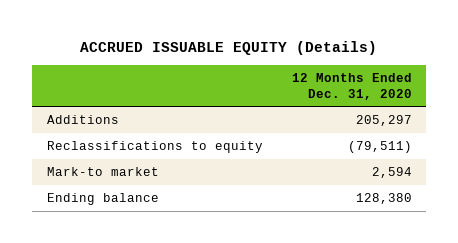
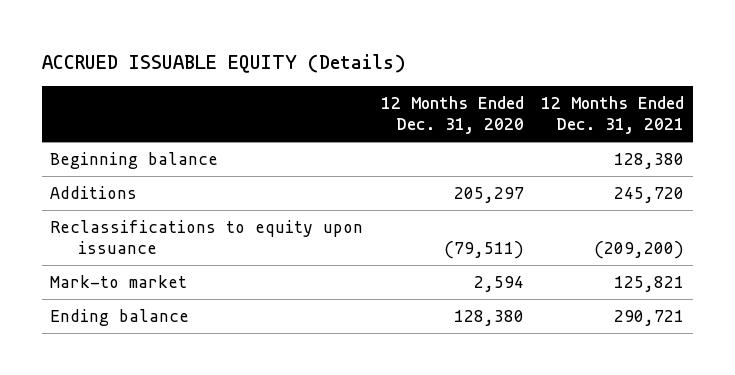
none -> [541,95,685,135] 12 Months Ended Dec. 31, 2021
none -> [50,151,219,169] Beginning balance
[46,140,263,153] Reclassifications to equity -> [50,219,364,255] Reclassifications to equity upon issuance

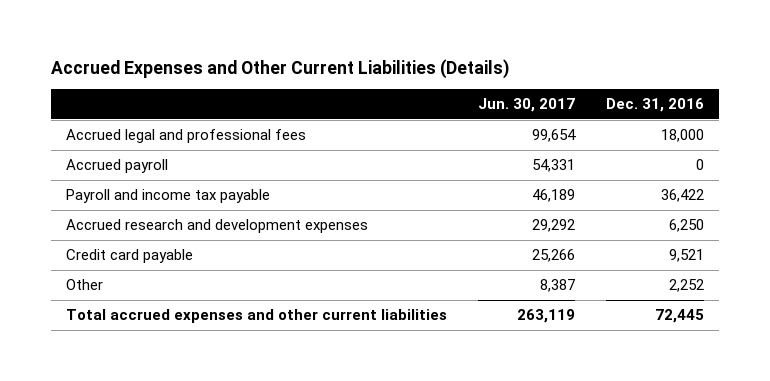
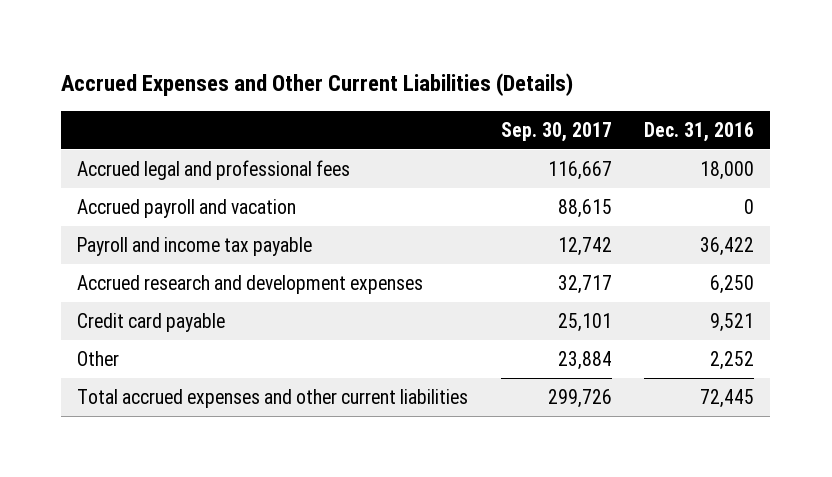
[477,98,575,113] Jun. 30, 2017 -> none
none -> [500,121,612,142] Sep. 30, 2017
[66,159,169,174] Accrued payroll -> [77,198,297,218] Accrued payroll and vacation

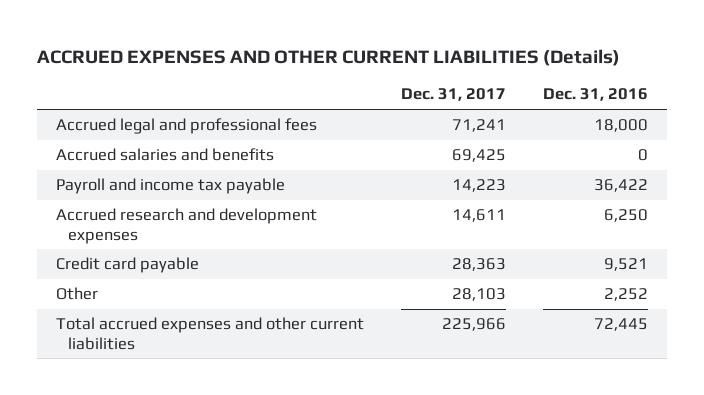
[61,73,574,97] Accrued Expenses and Other Current Liabilities (Details) -> [37,48,621,66] ACCRUED EXPENSES AND OTHER CURRENT LIABILITIES (Details)
[500,121,612,142] Sep. 30, 2017 -> none
none -> [400,88,506,102] Dec. 31, 2017
[77,198,297,218] Accrued payroll and vacation -> none
none -> [55,148,274,162] Accrued salaries and benefits

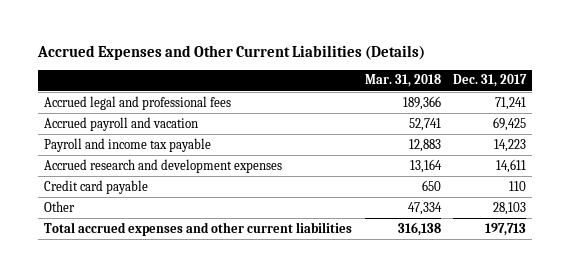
[37,48,621,66] ACCRUED EXPENSES AND OTHER CURRENT LIABILITIES (Details) -> [36,45,425,61] Accrued Expenses and Other Current Liabilities (Details)
[543,88,649,102] Dec. 31, 2016 -> none
none -> [364,74,441,88] Mar. 31, 2018
[55,148,274,162] Accrued salaries and benefits -> [44,116,199,131] Accrued payroll and vacation
[451,258,506,272] 28,363 -> [509,180,527,191] 110
[441,318,506,332] 225,966 -> [485,222,527,236] 197,713

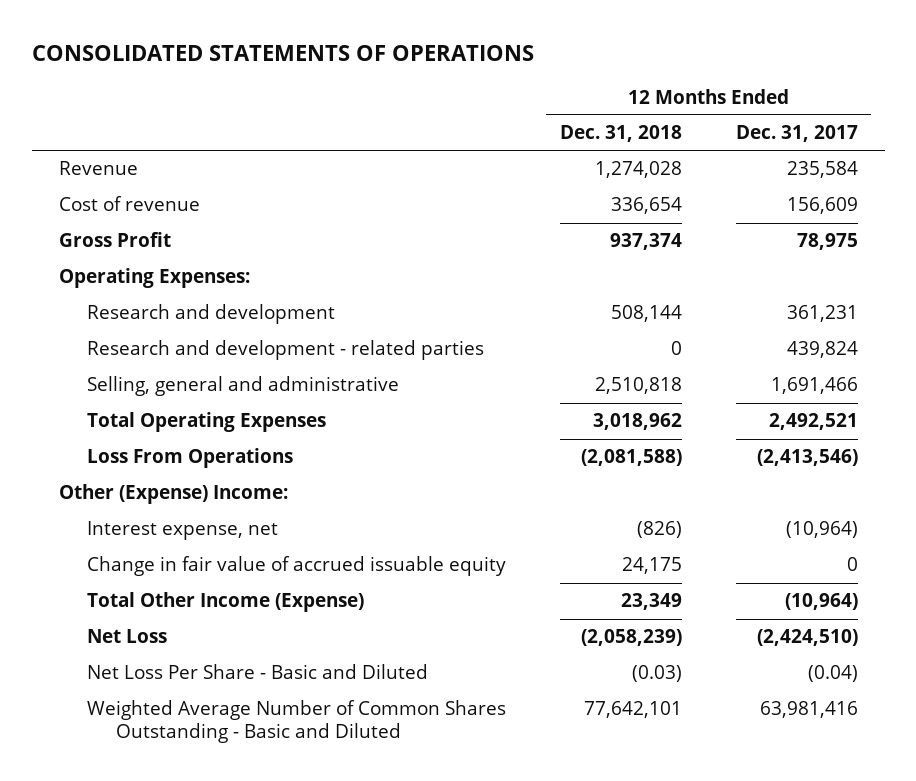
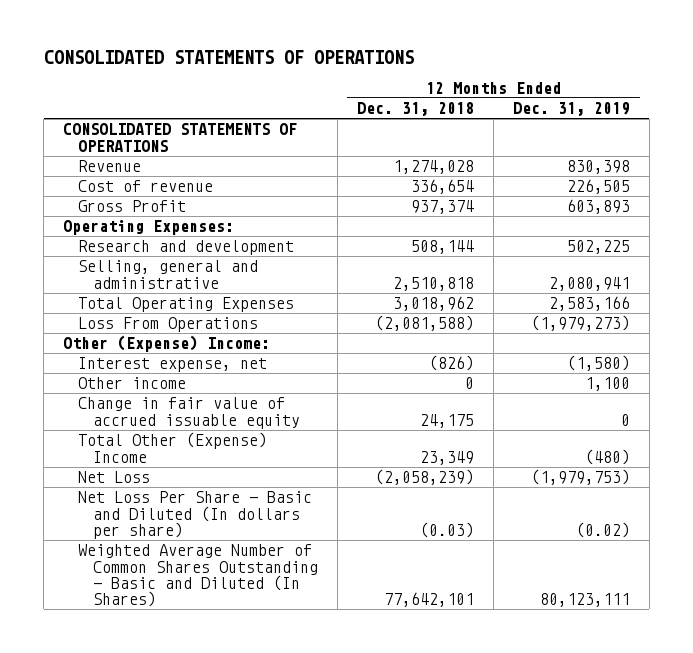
[735,125,858,143] Dec. 31, 2017 -> none
none -> [512,102,630,117] Dec. 31, 2019
none -> [63,123,298,152] CONSOLIDATED STATEMENTS OF OPERATIONS
[87,340,485,361] Research and development - related parties -> none
none -> [78,377,187,390] Other income
[87,592,365,613] Total Other Income (Expense) -> [78,432,268,463] Total Other (Expense) Income
[87,664,429,680] Net Loss Per Share - Basic and Diluted -> [78,491,313,540] Net Loss Per Share - Basic and Diluted (In dollars per share)
[87,700,507,743] Weighted Average Number of Common Shares Outstanding - Basic and Diluted -> [78,544,319,608] Weighted Average Number of Common Shares Outstanding - Basic and Diluted (In Shares)

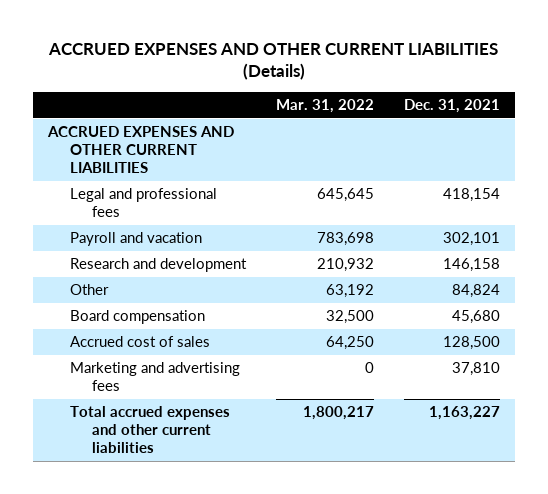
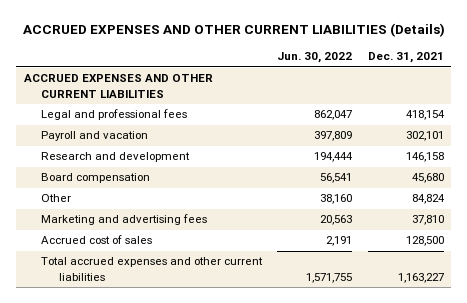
[275,98,374,113] Mar. 31, 2022 -> none
none -> [277,52,353,64] Jun. 30, 2022
[69,284,109,296] Other -> [41,194,72,203] Other
[69,336,210,348] Accrued cost of sales -> [41,235,153,245] Accrued cost of sales

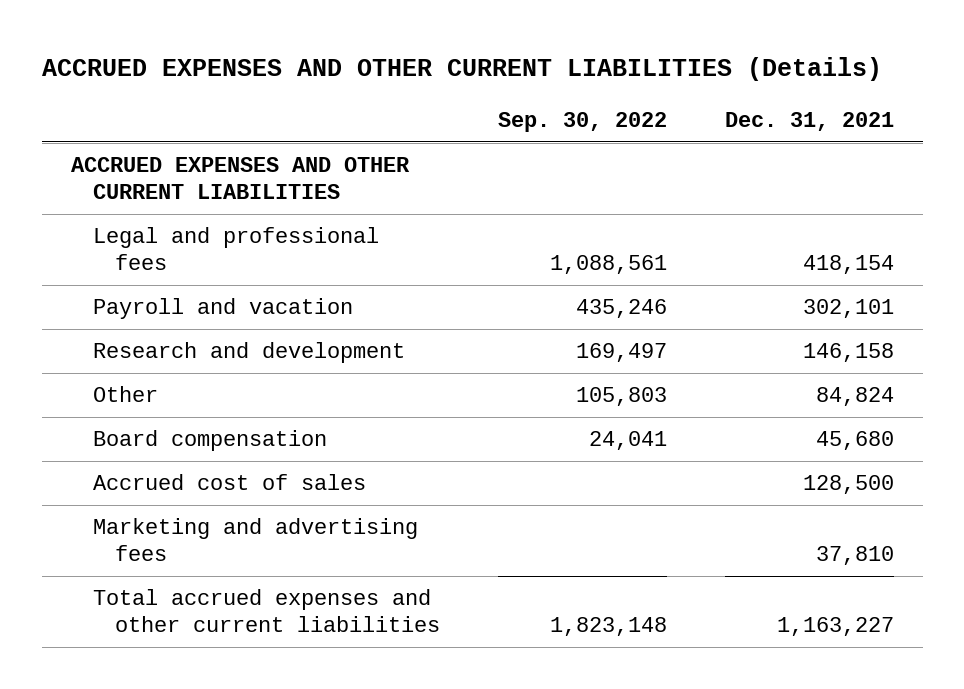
[277,52,353,64] Jun. 30, 2022 -> none
none -> [497,111,667,132] Sep. 30, 2022
[41,173,151,184] Board compensation -> [92,430,327,452] Board compensation
[41,214,208,226] Marketing and advertising fees -> [92,518,418,562] Marketing and advertising fees

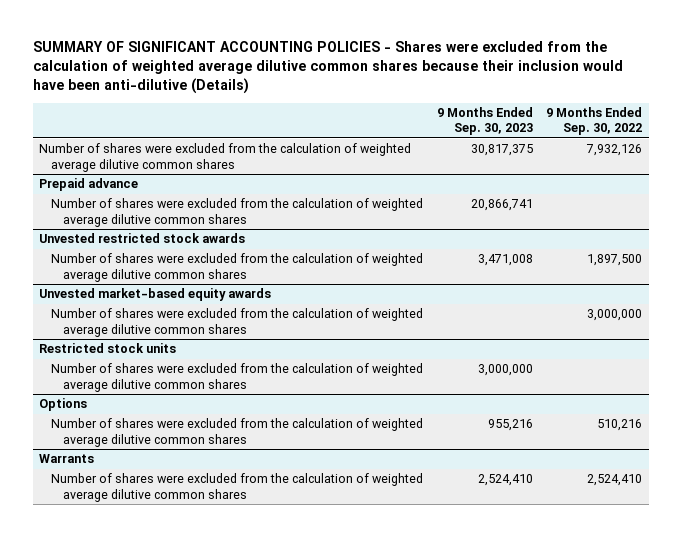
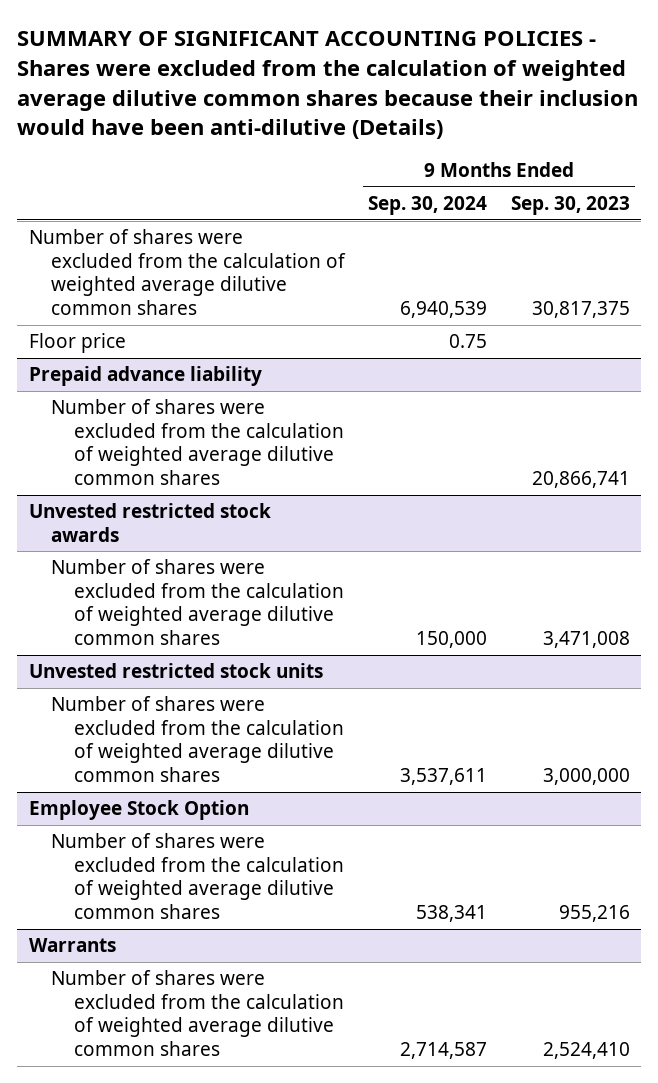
[545,106,642,136] 9 Months Ended Sep. 30, 2022 -> none
none -> [368,196,488,216] Sep. 30, 2024
none -> [28,333,126,354] Floor price
[39,178,139,192] Prepaid advance -> [28,366,262,387] Prepaid advance liability
[39,288,272,302] Unvested market-based equity awards -> none
[51,308,424,337] Number of shares were excluded from the calculation of weighted average dilutive common shares -> none
[39,343,177,354] Restricted stock units -> [28,663,323,679] Unvested restricted stock units
[39,398,88,412] Options -> [28,800,249,821] Employee Stock Option

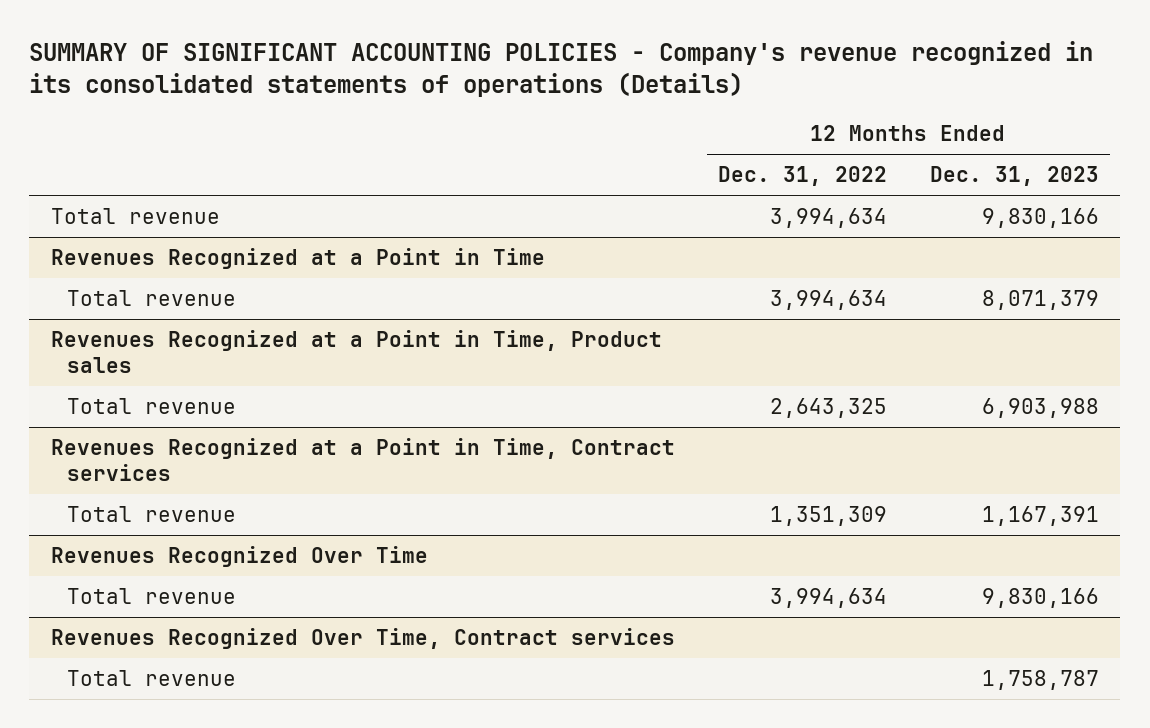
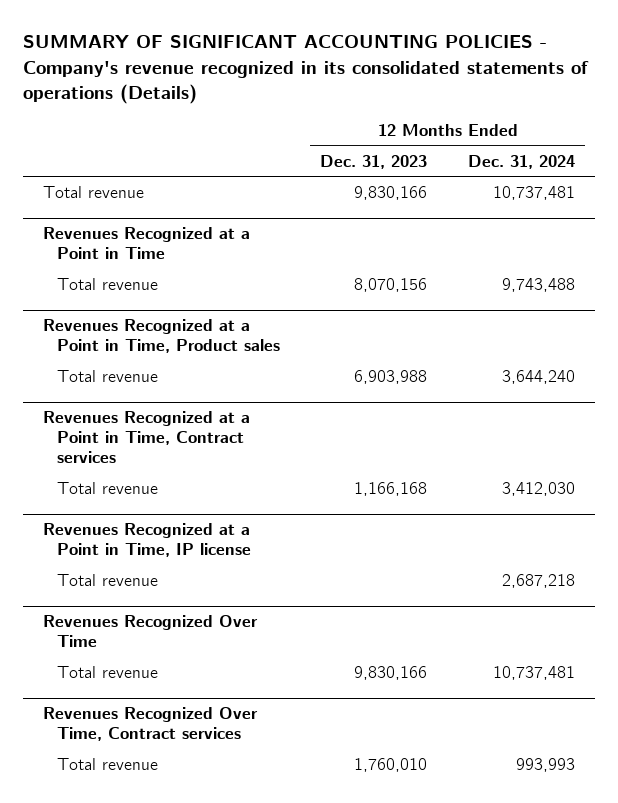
[717,166,887,187] Dec. 31, 2022 -> none
none -> [467,154,575,169] Dec. 31, 2024
[981,289,1099,310] 8,071,379 -> [354,277,428,292] 8,070,156
[981,505,1099,526] 1,167,391 -> [354,481,428,496] 1,166,168
none -> [43,522,252,557] Revenues Recognized at a Point in Time, IP license
none -> [57,573,159,586] Total revenue
[981,669,1099,690] 1,758,787 -> [354,757,428,772] 1,760,010

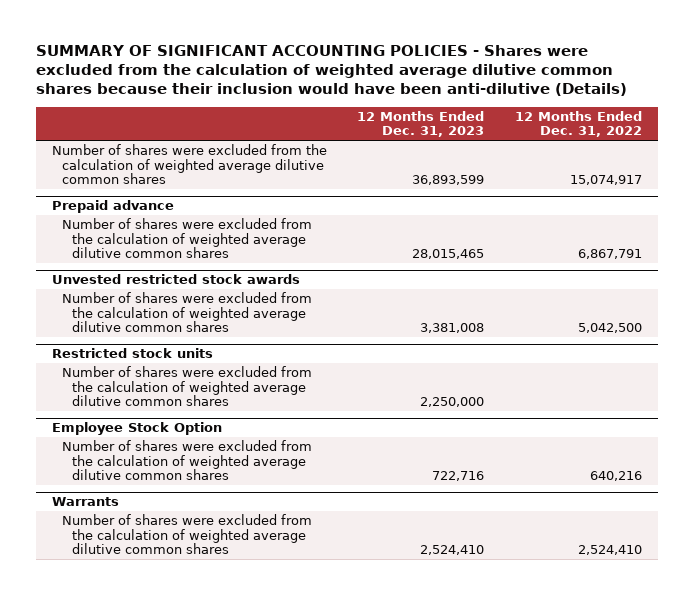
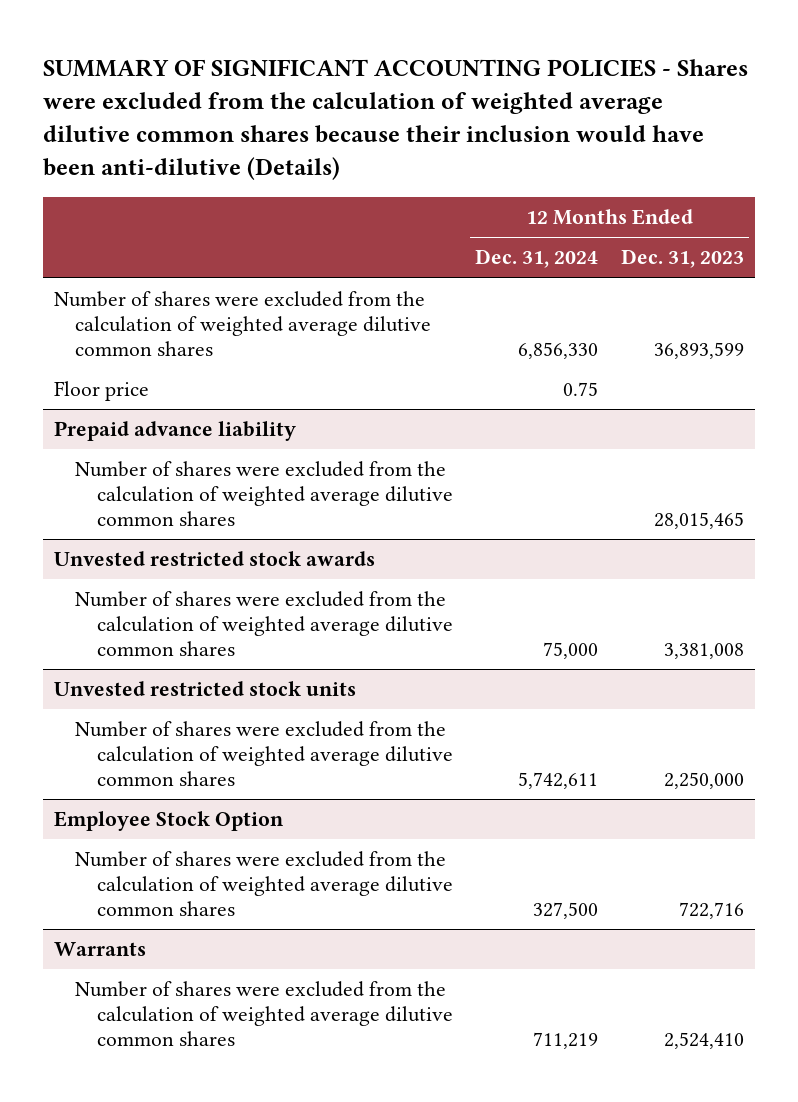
[515,110,643,138] 12 Months Ended Dec. 31, 2022 -> none
none -> [475,249,599,269] Dec. 31, 2024
none -> [53,381,149,402] Floor price
[51,200,174,214] Prepaid advance -> [53,421,296,442] Prepaid advance liability
[51,348,213,359] Restricted stock units -> [53,681,356,697] Unvested restricted stock units

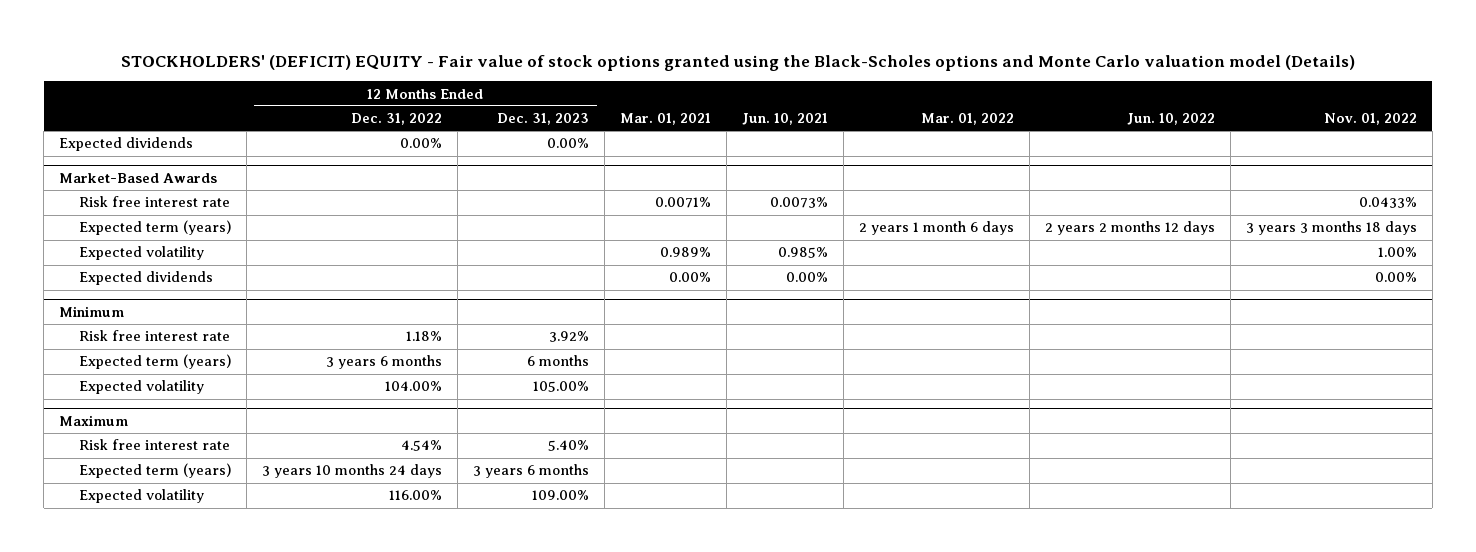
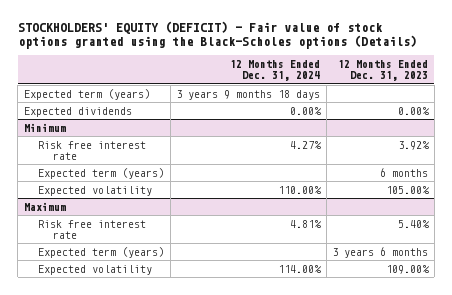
[120,54,1355,71] STOCKHOLDERS' (DEFICIT) EQUITY - Fair value of stock options granted using the Black-Scholes options and Monte Carlo valuation model (Details) -> [17,20,417,50] STOCKHOLDERS' EQUITY (DEFICIT) - Fair value of stock options granted using the Black-Scholes options (Details)
[350,113,442,126] Dec. 31, 2022 -> none
[619,113,711,126] Mar. 01, 2021 -> none
[741,113,828,126] Jun. 10, 2021 -> none
[920,113,1014,126] Mar. 01, 2022 -> none
[1126,113,1215,126] Jun. 10, 2022 -> none
[1323,113,1417,126] Nov. 01, 2022 -> none
none -> [230,60,321,82] 12 Months Ended Dec. 31, 2024
[59,172,218,183] Market-Based Awards -> none
[78,196,230,208] Risk free interest rate -> none
[78,246,204,261] Expected volatility -> none
[78,271,213,286] Expected dividends -> none
[59,137,194,152] Expected dividends -> [23,106,132,117] Expected dividends

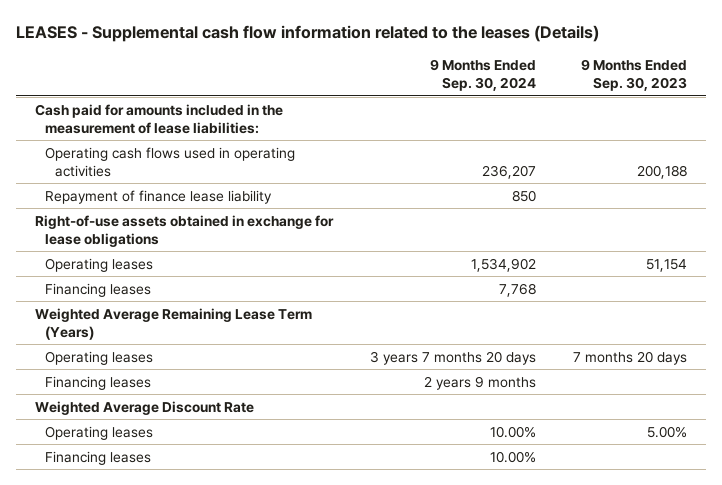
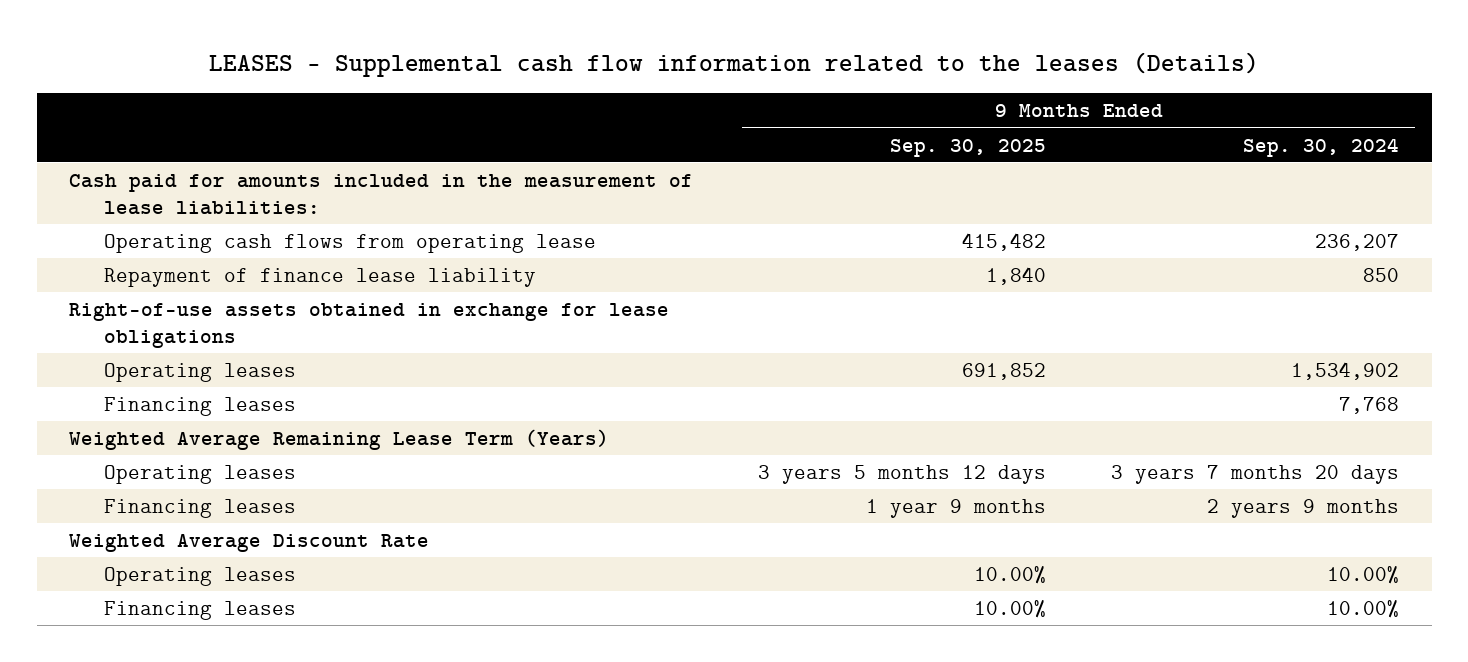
[581,59,688,91] 9 Months Ended Sep. 30, 2023 -> none
none -> [890,138,1047,157] Sep. 30, 2025
[44,146,295,177] Operating cash flows used in operating activities -> [103,233,596,253] Operating cash flows from operating lease

